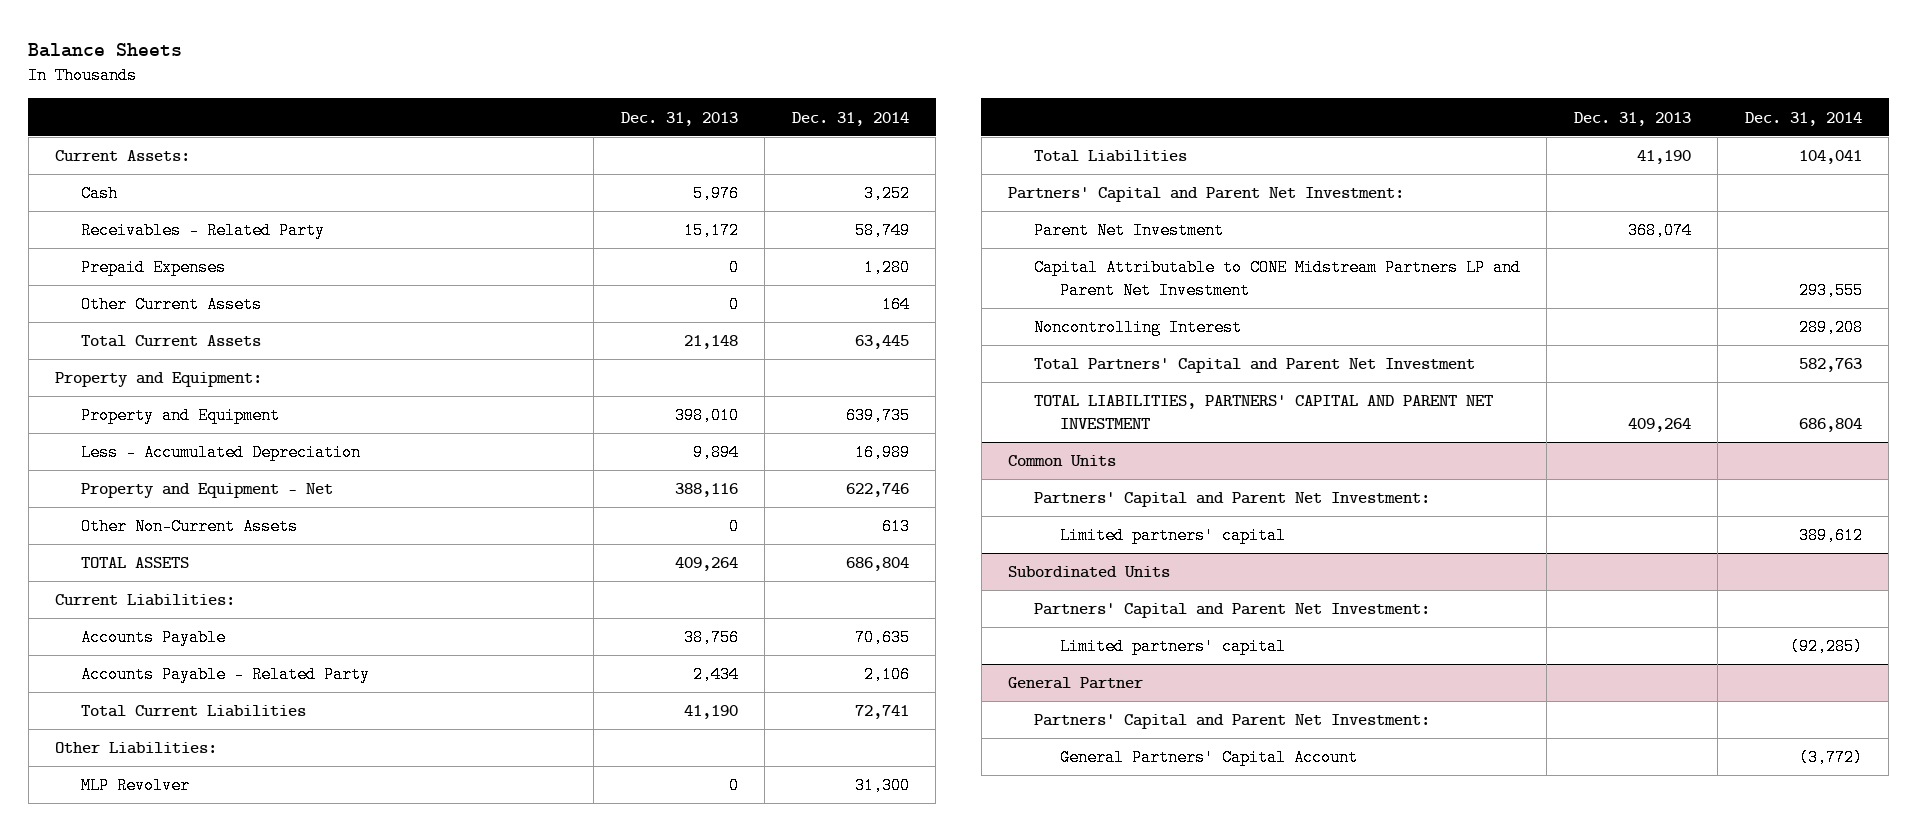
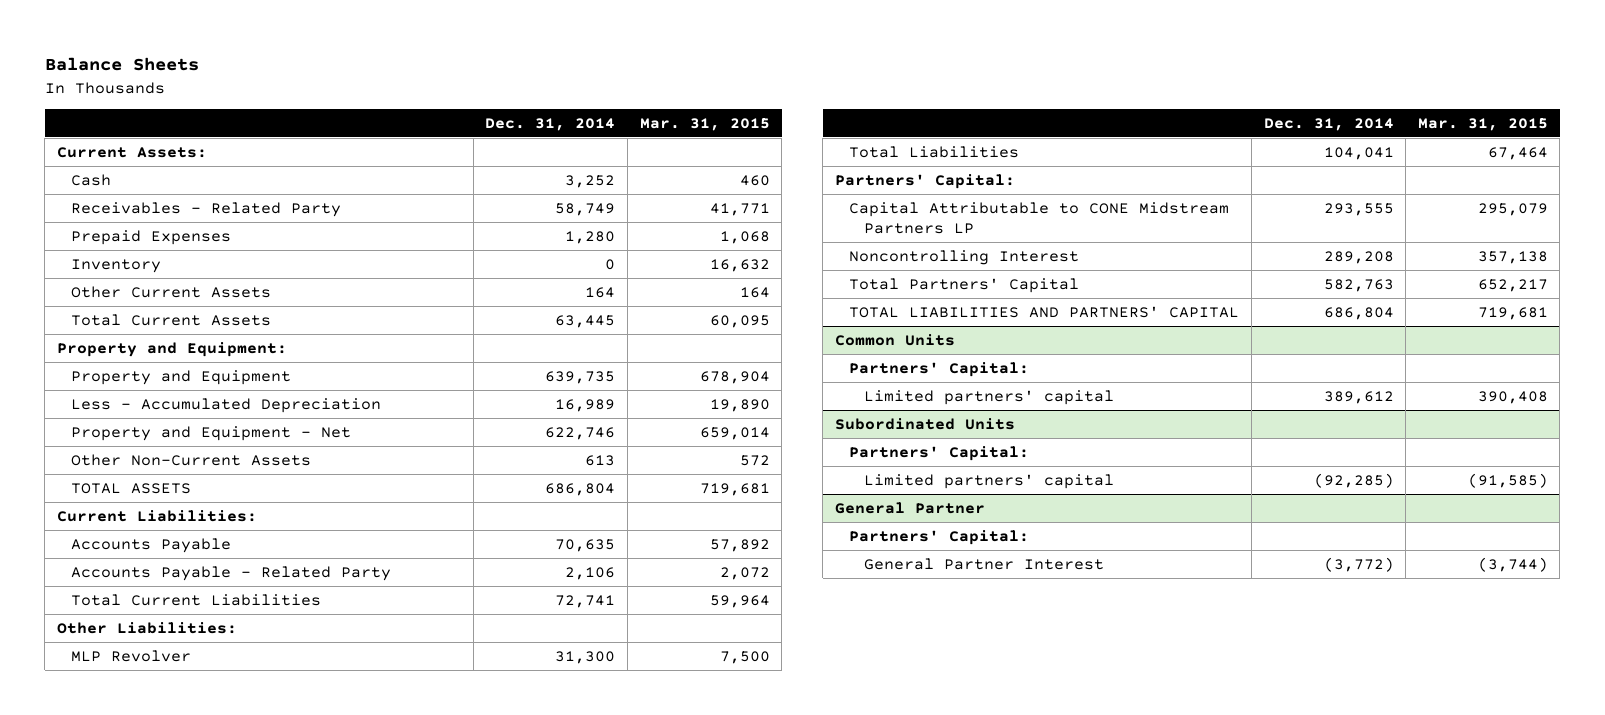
[620,111,738,126] Dec. 31, 2013 -> none
none -> [639,117,770,131] Mar. 31, 2015
none -> [71,258,162,273] Inventory
[1033,222,1224,240] Parent Net Investment -> none
[1008,187,1405,203] Partners' Capital and Parent Net Investment: -> [835,173,1016,189] Partners' Capital:
[1033,259,1521,300] Capital Attributable to CONE Midstream Partners LP and Parent Net Investment -> [849,201,1230,234] Capital Attributable to CONE Midstream Partners LP
[1033,358,1475,374] Total Partners' Capital and Parent Net Investment -> [849,277,1080,293] Total Partners' Capital
[1033,395,1493,430] TOTAL LIABILITIES, PARTNERS' CAPITAL AND PARENT NET INVESTMENT -> [849,305,1240,318] TOTAL LIABILITIES AND PARTNERS' CAPITAL
[1033,492,1430,508] Partners' Capital and Parent Net Investment: -> [849,361,1030,377] Partners' Capital:
[1033,603,1430,619] Partners' Capital and Parent Net Investment: -> [849,445,1030,461] Partners' Capital:
[1033,714,1430,730] Partners' Capital and Parent Net Investment: -> [849,529,1030,545] Partners' Capital:
[1059,749,1358,767] General Partners' Capital Account -> [863,557,1104,570] General Partner Interest

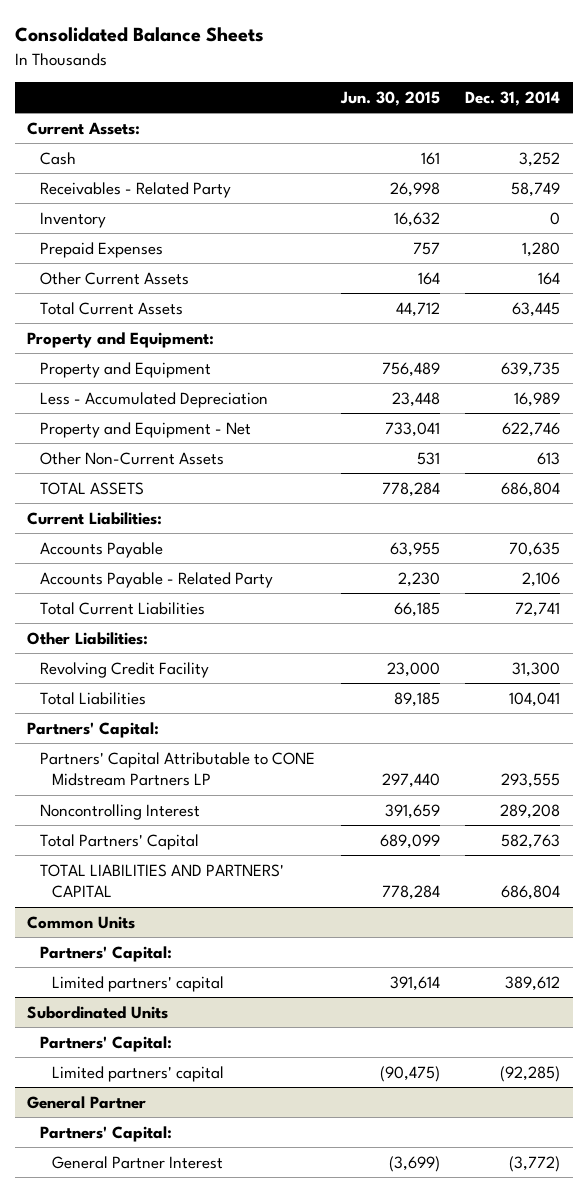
[44,57,199,72] Balance Sheets -> [14,27,264,43] Consolidated Balance Sheets
[639,117,770,131] Mar. 31, 2015 -> none
none -> [339,90,440,106] Jun. 30, 2015
[71,229,232,245] Prepaid Expenses -> [39,241,163,258] Prepaid Expenses
[71,649,192,662] MLP Revolver -> [39,661,209,678] Revolving Credit Facility
[849,201,1230,234] Capital Attributable to CONE Midstream Partners LP -> [39,751,315,787] Partners' Capital Attributable to CONE Midstream Partners LP

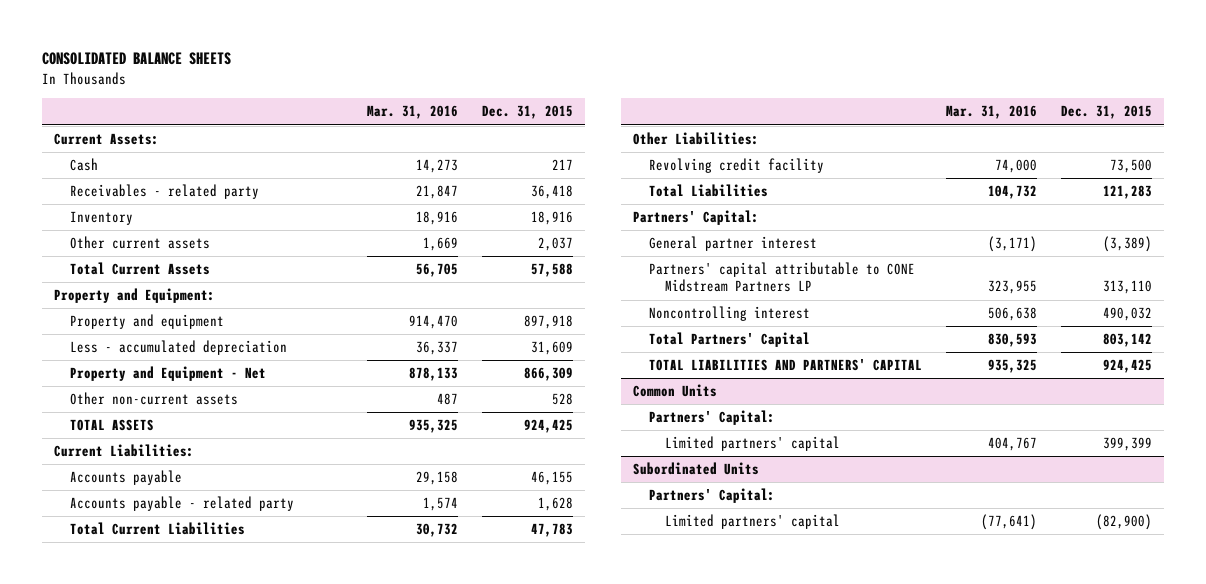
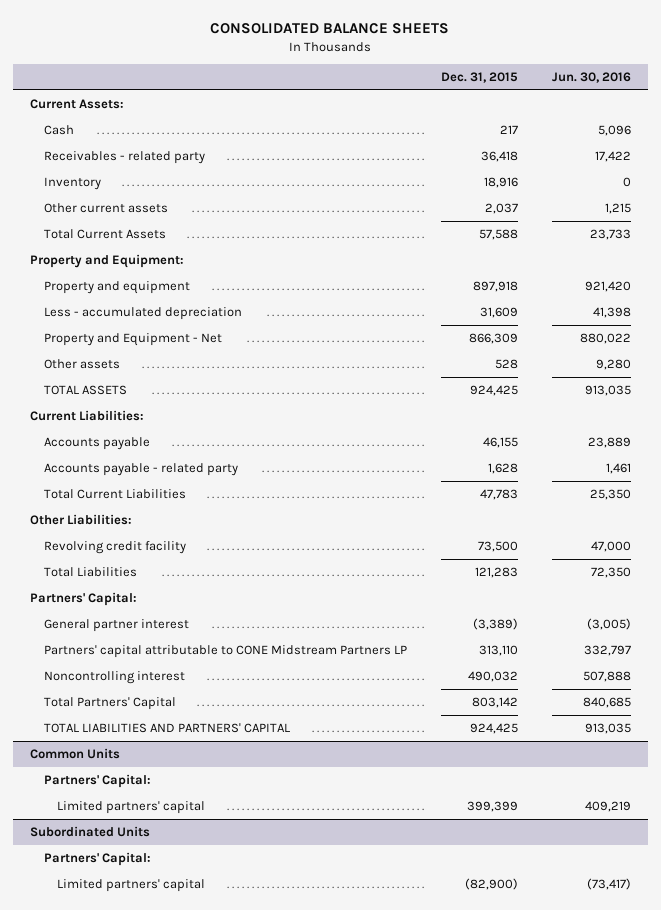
[366,105,458,120] Mar. 31, 2016 -> none
none -> [551,72,631,84] Jun. 30, 2016
[69,392,238,406] Other non-current assets -> [43,359,120,370] Other assets

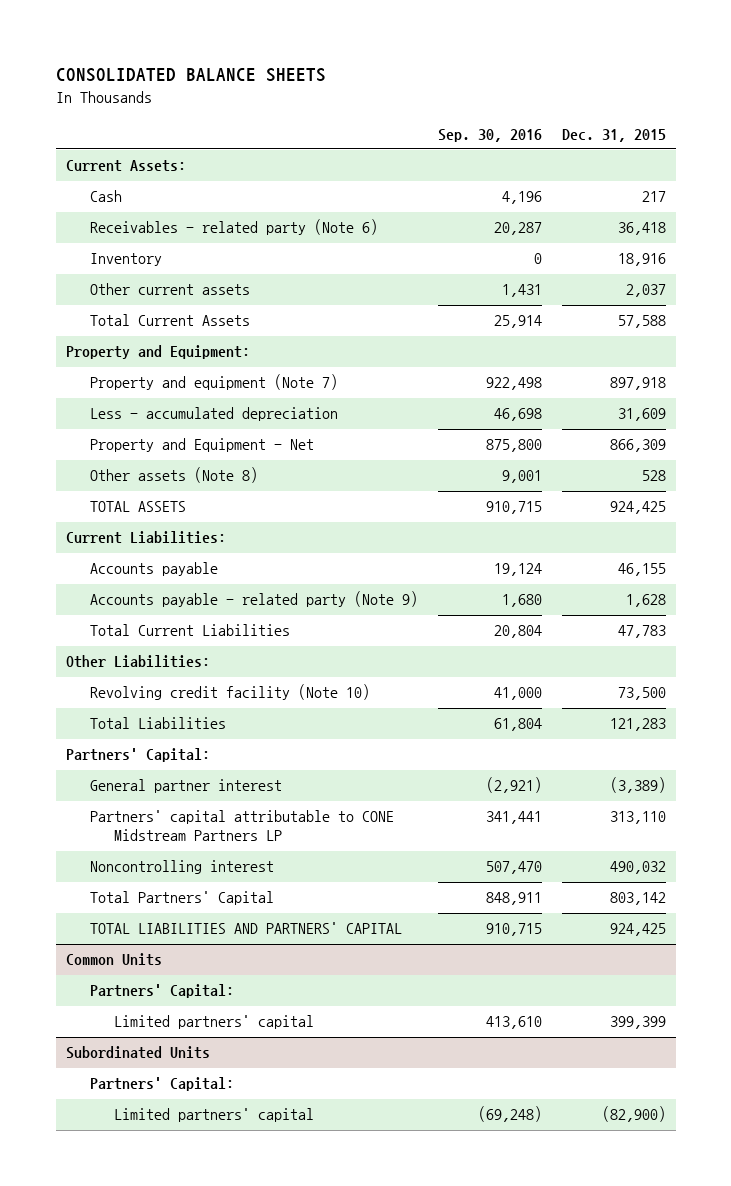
[551,72,631,84] Jun. 30, 2016 -> none
none -> [437,128,542,142] Sep. 30, 2016
[43,151,205,165] Receivables - related party -> [89,219,378,236] Receivables - related party (Note 6)
[43,281,190,295] Property and equipment -> [89,374,338,391] Property and equipment (Note 7)
[43,359,120,370] Other assets -> [89,467,258,484] Other assets (Note 8)
[43,463,238,477] Accounts payable - related party -> [89,591,418,608] Accounts payable - related party (Note 9)
[43,541,186,555] Revolving credit facility -> [89,684,370,701] Revolving credit facility (Note 10)

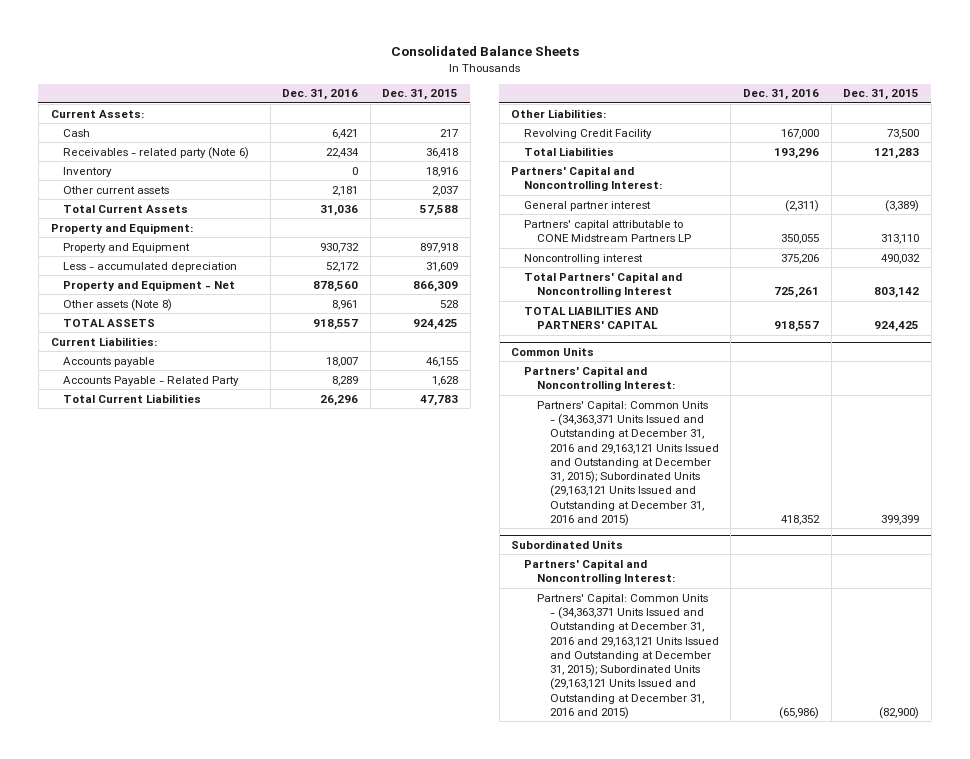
[55,68,326,83] CONSOLIDATED BALANCE SHEETS -> [390,46,579,57] Consolidated Balance Sheets
[437,128,542,142] Sep. 30, 2016 -> none
none -> [282,89,359,101] Dec. 31, 2016
[89,374,338,391] Property and equipment (Note 7) -> [63,242,191,253] Property and Equipment
[89,591,418,608] Accounts payable - related party (Note 9) -> [63,375,240,386] Accounts Payable - Related Party
[89,684,370,701] Revolving credit facility (Note 10) -> [524,128,653,139] Revolving Credit Facility
[65,748,210,763] Partners' Capital: -> [511,165,663,192] Partners' Capital and Noncontrolling Interest:
[89,891,274,906] Total Partners' Capital -> [524,271,683,298] Total Partners' Capital and Noncontrolling Interest
[89,984,234,999] Partners' Capital: -> [524,365,676,392] Partners' Capital and Noncontrolling Interest:
[114,1015,315,1030] Limited partners' capital -> [537,400,719,526] Partners' Capital: Common Units - (34,363,371 Units Issued and Outstanding at December 31, 2016 and 29,163,121 Units Issued and Outstanding at December 31, 2015); Subordinated Units (29,163,121 Units Issued and Outstanding at December 31, 2016 and 2015)
[89,1077,234,1092] Partners' Capital: -> [524,558,676,585] Partners' Capital and Noncontrolling Interest:
[114,1108,315,1123] Limited partners' capital -> [537,593,719,719] Partners' Capital: Common Units - (34,363,371 Units Issued and Outstanding at December 31, 2016 and 29,163,121 Units Issued and Outstanding at December 31, 2015); Subordinated Units (29,163,121 Units Issued and Outstanding at December 31, 2016 and 2015)

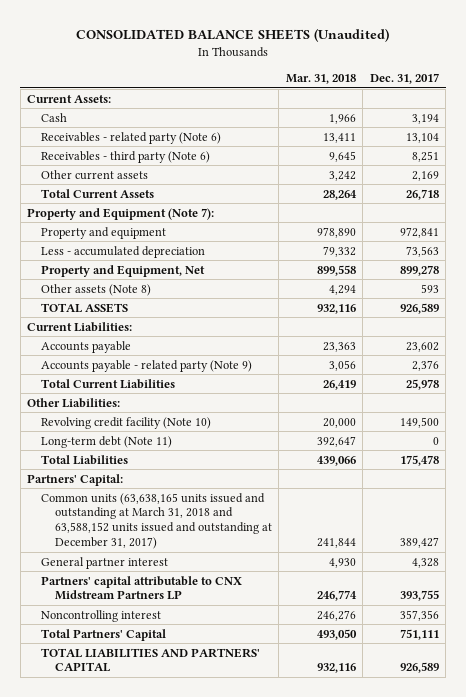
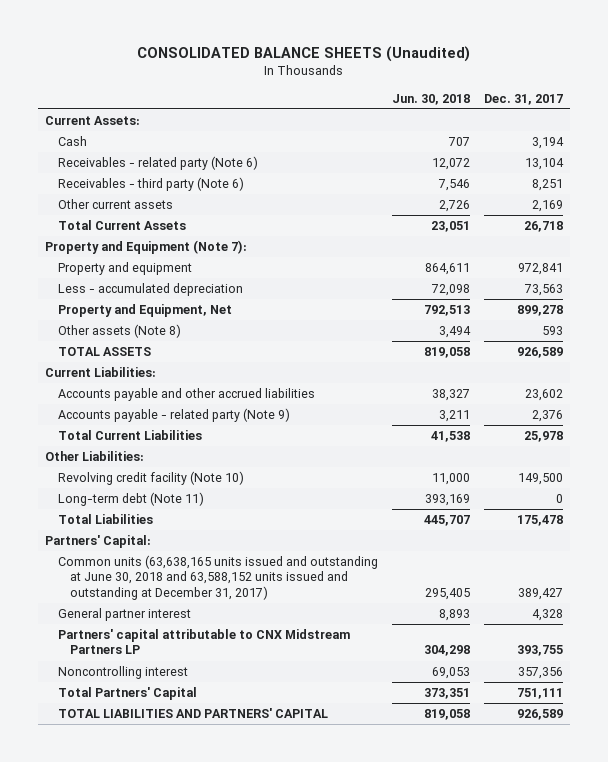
[285,73,356,84] Mar. 31, 2018 -> none
none -> [391,93,470,105] Jun. 30, 2018
[40,340,131,353] Accounts payable -> [57,388,315,402] Accounts payable and other accrued liabilities
[40,492,272,549] Common units (63,638,165 units issued and outstanding at March 31, 2018 and 63,588,152 units issued and outstanding at December 31, 2017) -> [57,555,378,600] Common units (63,638,165 units issued and outstanding at June 30, 2018 and 63,588,152 units issued and outstanding at December 31, 2017)

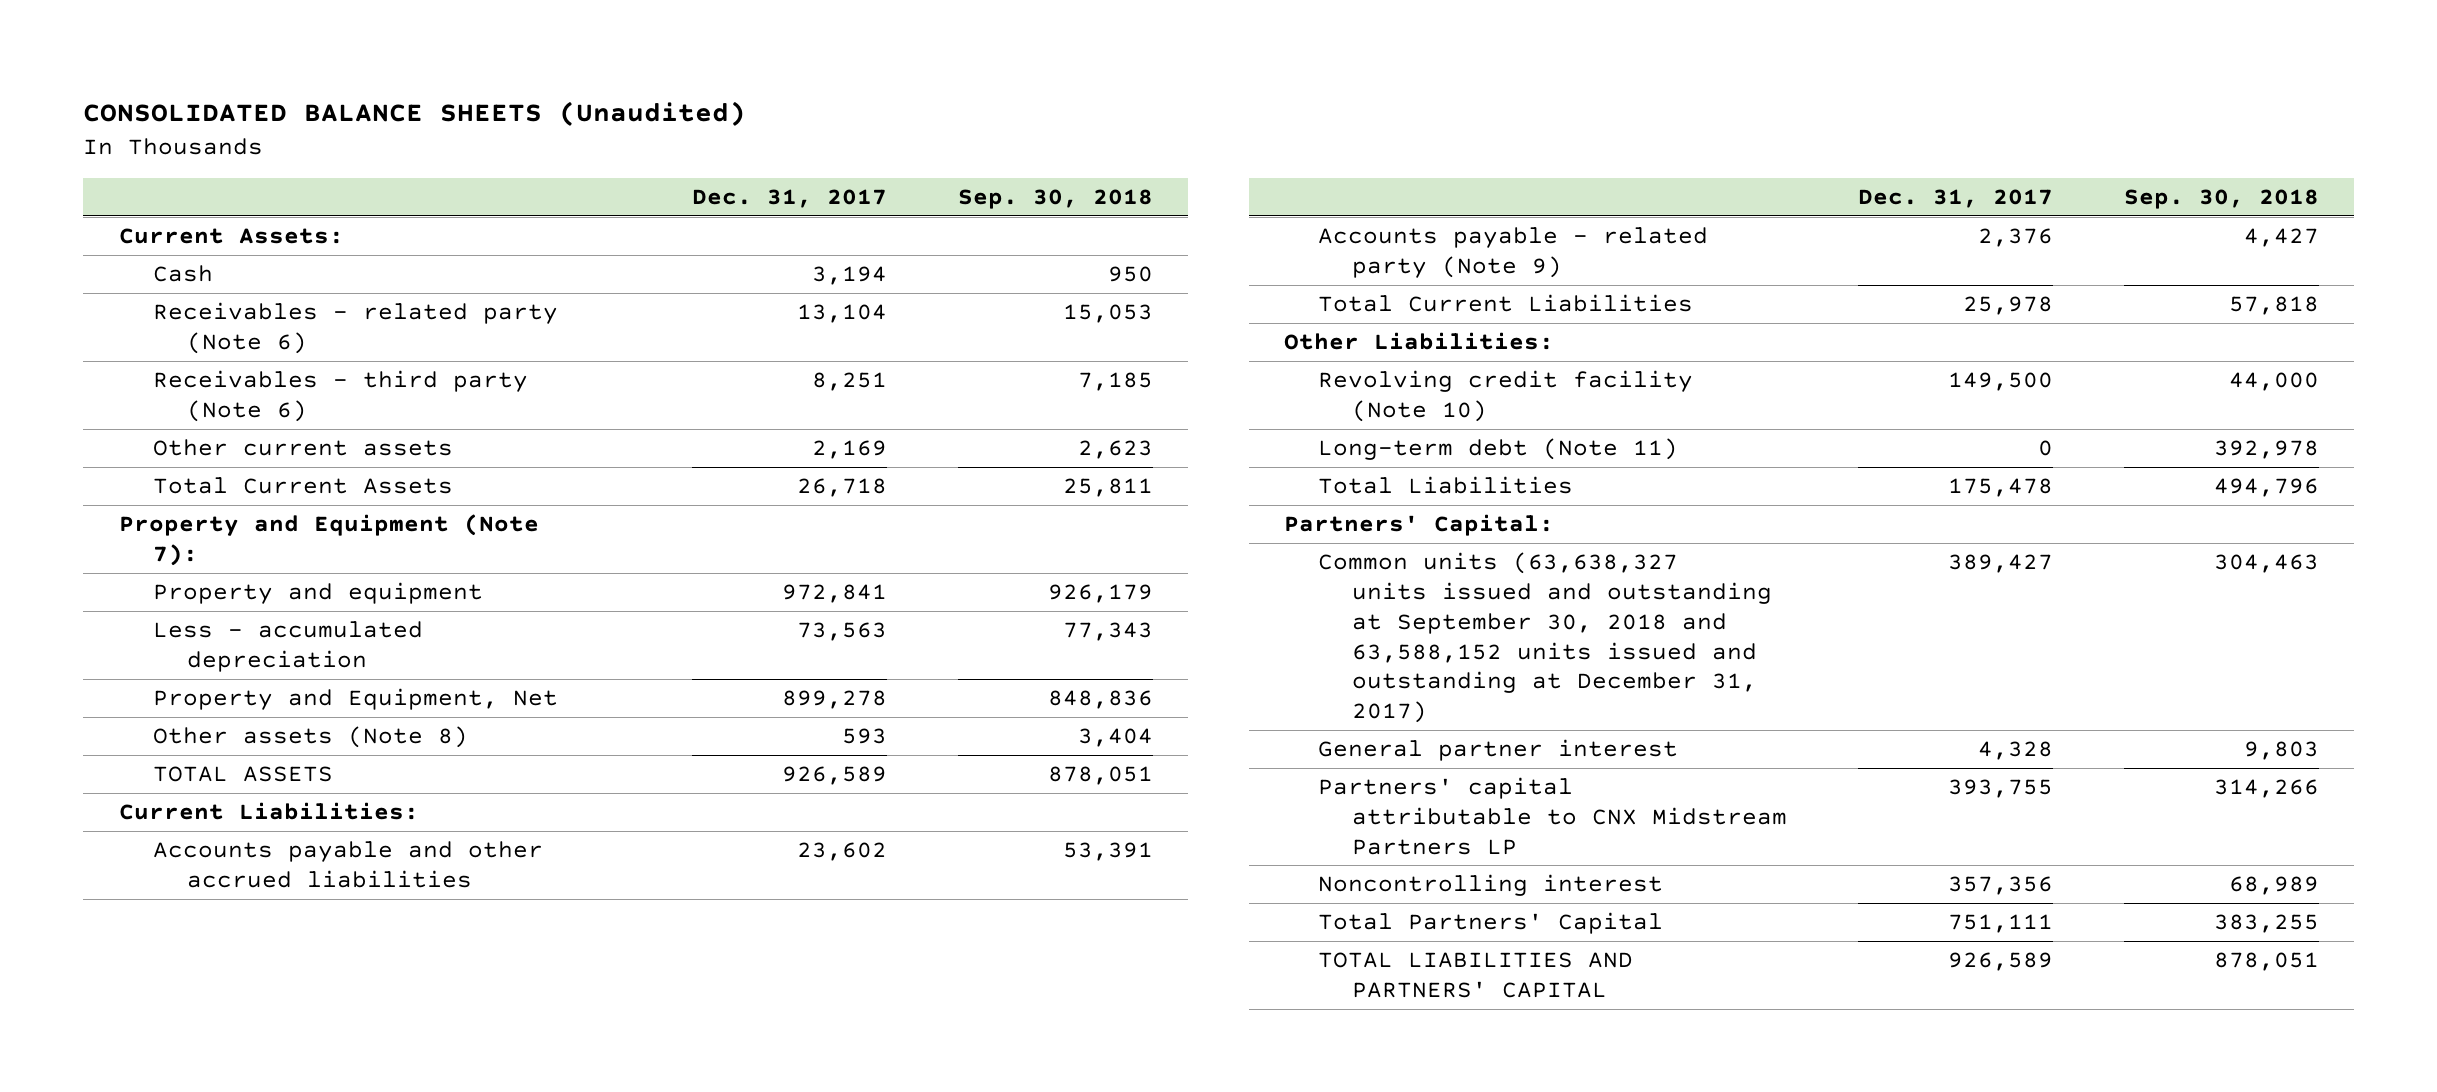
[391,93,470,105] Jun. 30, 2018 -> none
none -> [958,189,1154,210] Sep. 30, 2018
[57,555,378,600] Common units (63,638,165 units issued and outstanding at June 30, 2018 and 63,588,152 units issued and outstanding at December 31, 2017) -> [1318,552,1773,724] Common units (63,638,327 units issued and outstanding at September 30, 2018 and 63,588,152 units issued and outstanding at December 31, 2017)

